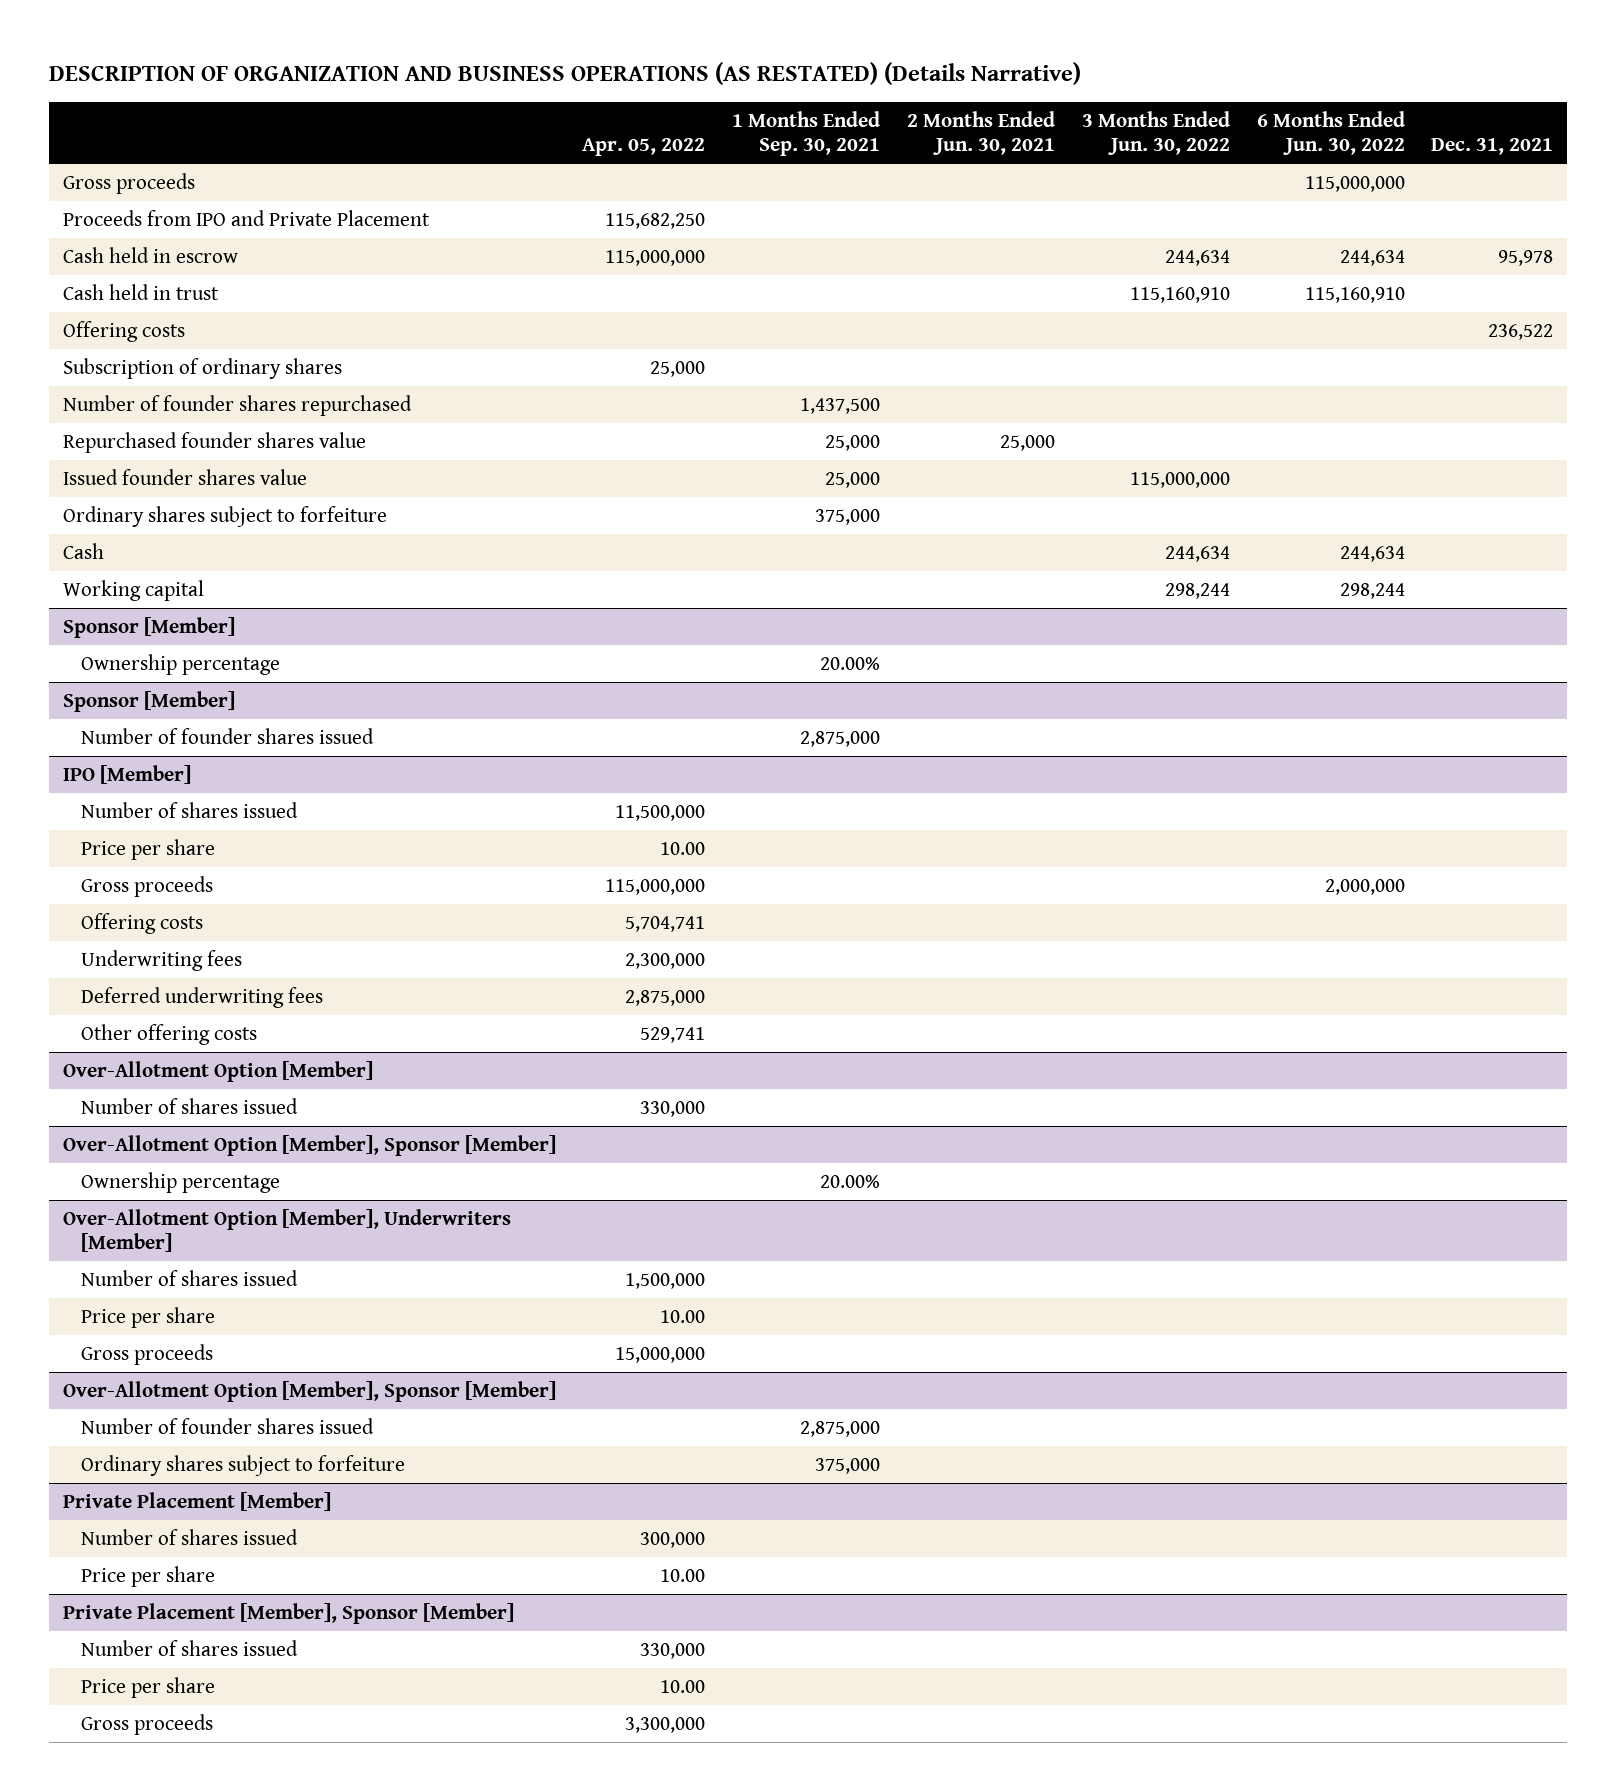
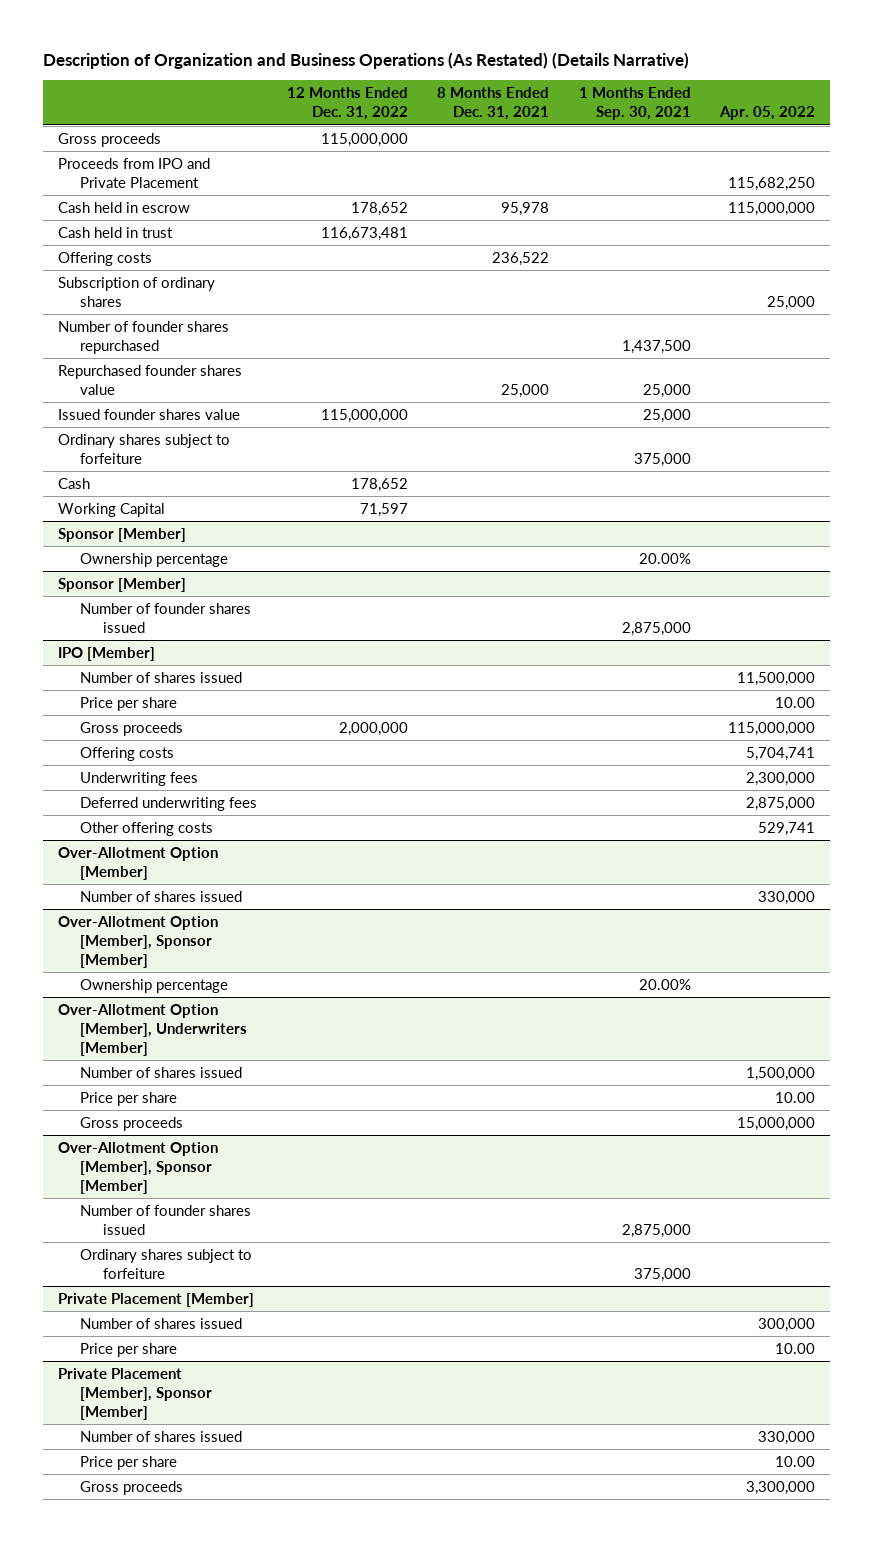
[49,62,1082,86] DESCRIPTION OF ORGANIZATION AND BUSINESS OPERATIONS (AS RESTATED) (Details Narrative) -> [42,51,689,69] Description of Organization and Business Operations (As Restated) (Details Narrative)
[906,111,1055,156] 2 Months Ended Jun. 30, 2021 -> none
[1081,111,1230,156] 3 Months Ended Jun. 30, 2022 -> none
[1256,111,1405,156] 6 Months Ended Jun. 30, 2022 -> none
[1431,138,1554,156] Dec. 31, 2021 -> none
none -> [286,87,408,121] 12 Months Ended Dec. 31, 2022
none -> [437,87,550,121] 8 Months Ended Dec. 31, 2021
[62,580,204,602] Working capital -> [57,502,165,517] Working Capital

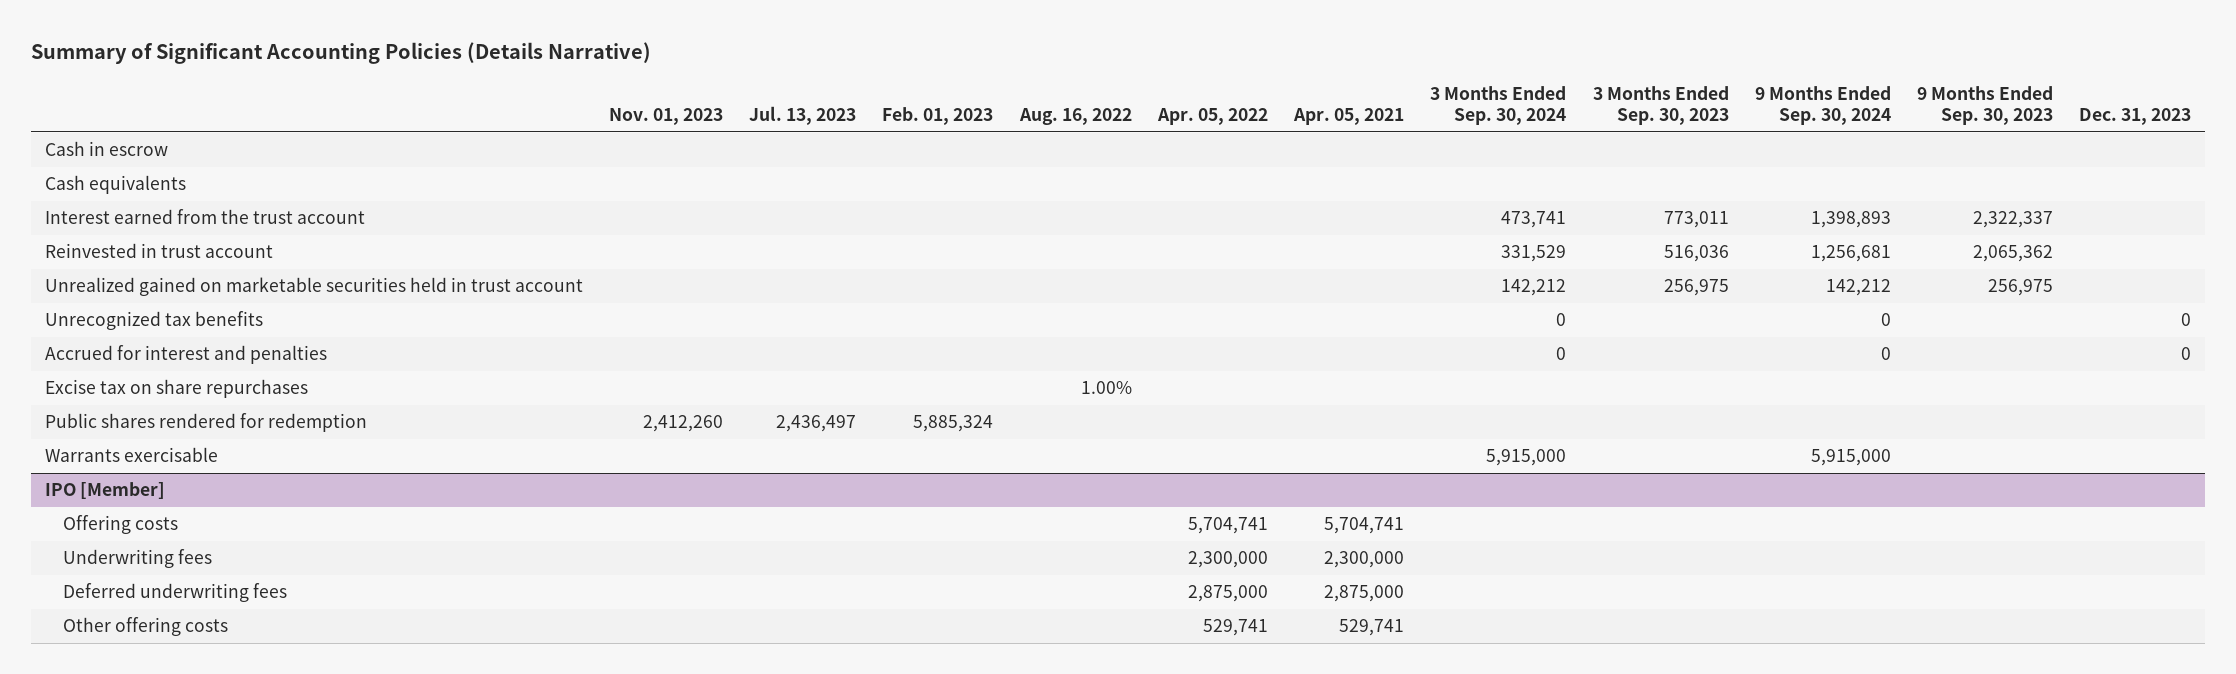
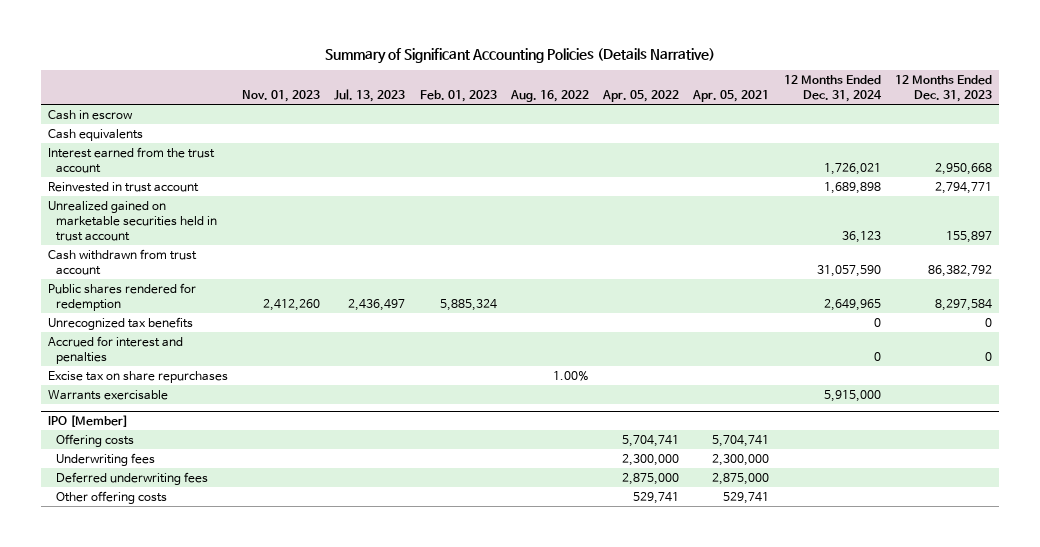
[1430,85,1567,125] 3 Months Ended Sep. 30, 2024 -> none
[1592,85,1729,125] 3 Months Ended Sep. 30, 2023 -> none
[1754,85,1891,125] 9 Months Ended Sep. 30, 2024 -> none
[1917,85,2054,125] 9 Months Ended Sep. 30, 2023 -> none
[2079,107,2192,125] Dec. 31, 2023 -> none
none -> [783,74,882,103] 12 Months Ended Dec. 31, 2024
none -> [894,74,992,103] 12 Months Ended Dec. 31, 2023
none -> [47,248,197,275] Cash withdrawn from trust account
[44,413,367,433] Public shares rendered for redemption -> [47,282,196,311] Public shares rendered for redemption

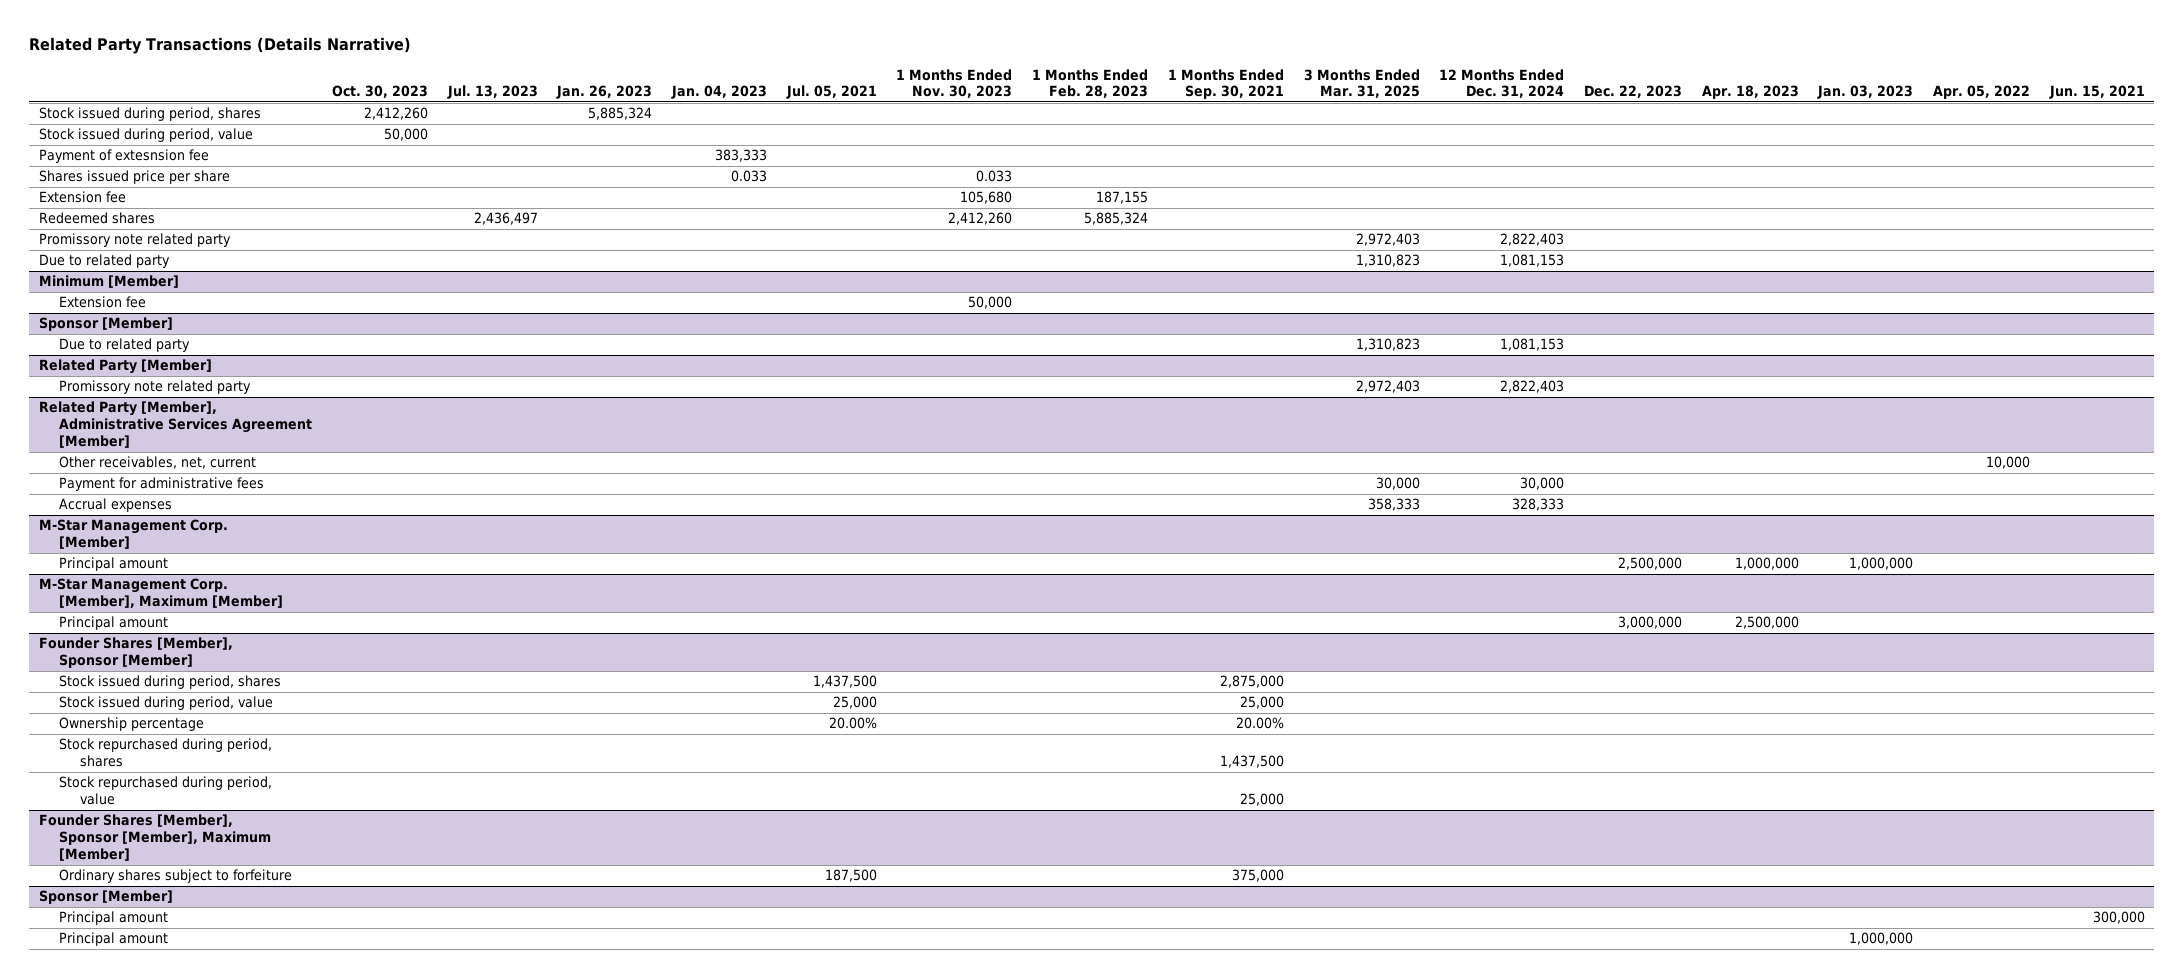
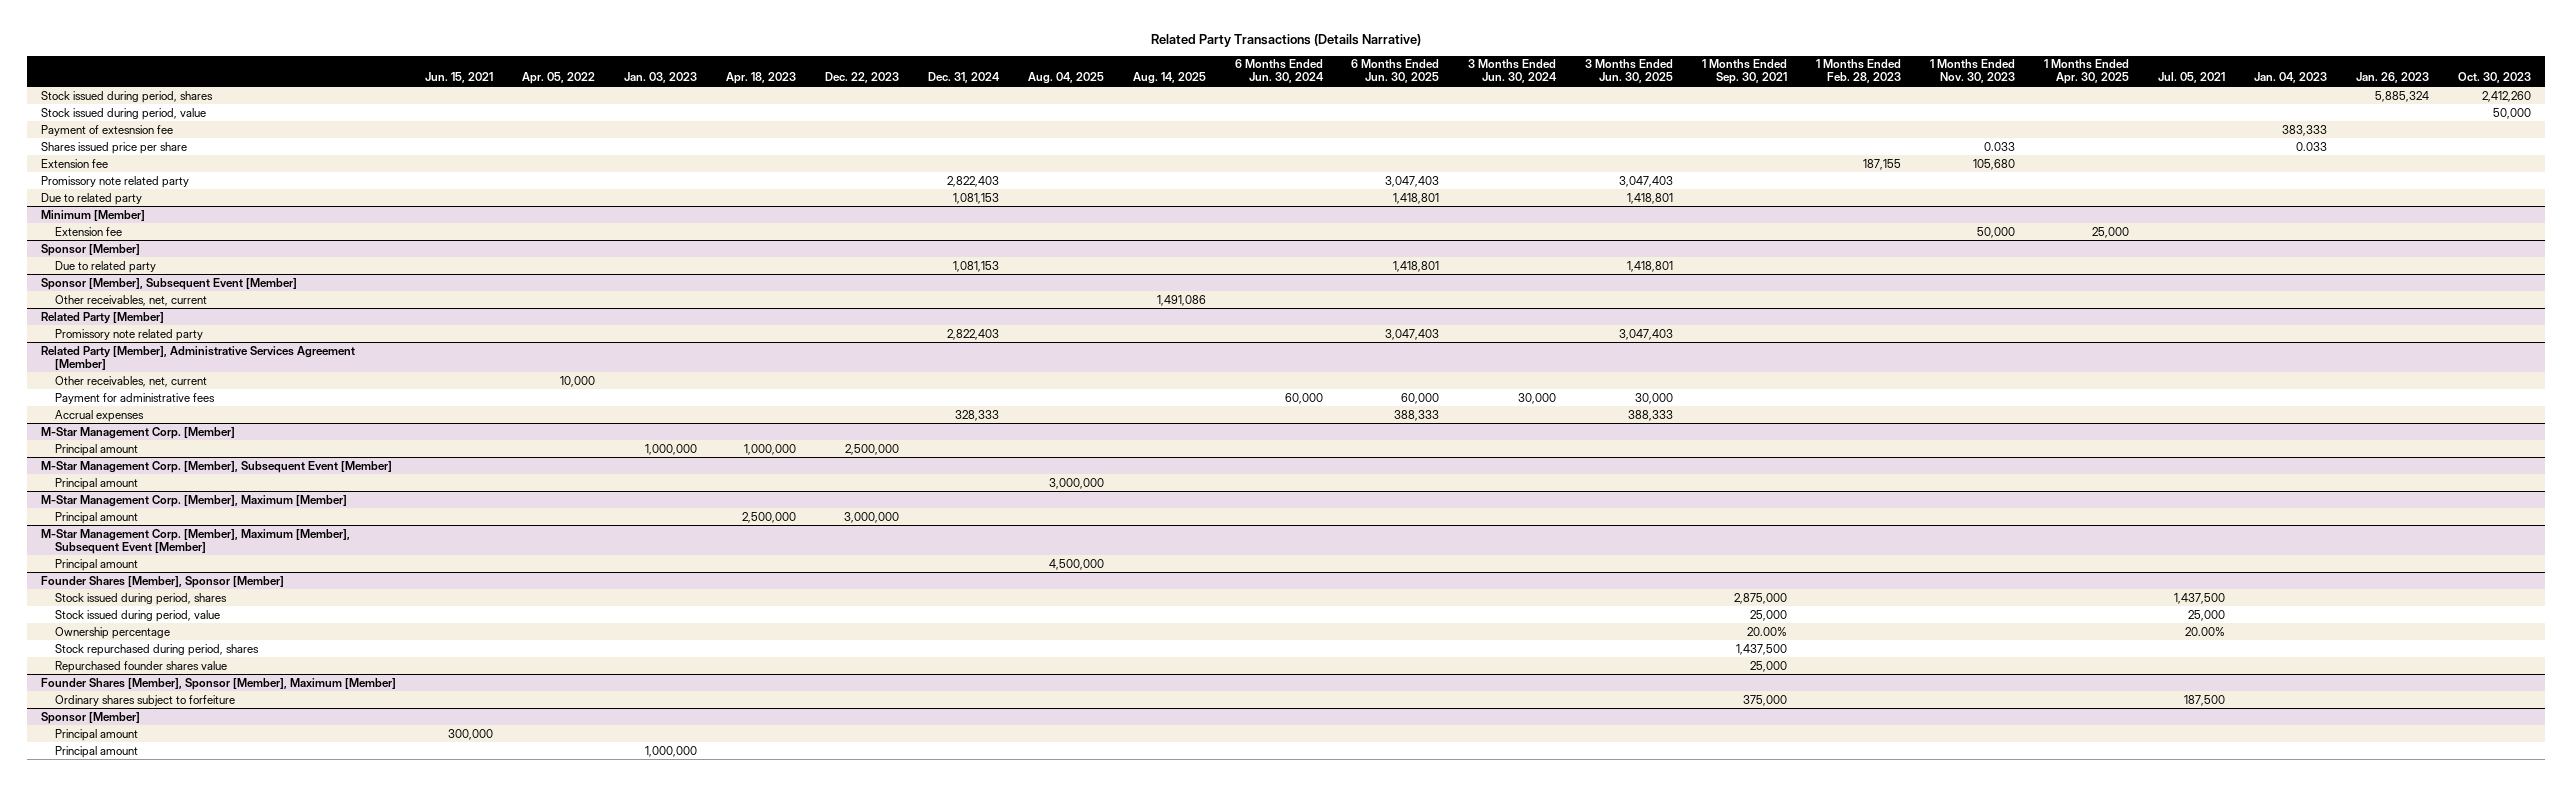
[446,85,538,100] Jul. 13, 2023 -> none
[1303,68,1420,99] 3 Months Ended Mar. 31, 2025 -> none
[1439,68,1565,99] 12 Months Ended Dec. 31, 2024 -> none
none -> [927,72,1000,84] Dec. 31, 2024
none -> [1027,72,1104,85] Aug. 04, 2025
none -> [1132,72,1206,85] Aug. 14, 2025
none -> [1234,59,1324,84] 6 Months Ended Jun. 30, 2024
none -> [1351,59,1440,84] 6 Months Ended Jun. 30, 2025
none -> [1468,59,1558,84] 3 Months Ended Jun. 30, 2024
none -> [1585,59,1674,84] 3 Months Ended Jun. 30, 2025
none -> [2043,59,2129,85] 1 Months Ended Apr. 30, 2025
[38,212,155,225] Redeemed shares -> none
none -> [41,277,298,290] Sponsor [Member], Subsequent Event [Member]
none -> [54,294,207,306] Other receivables, net, current
none -> [41,460,393,473] M-Star Management Corp. [Member], Subsequent Event [Member]
none -> [54,477,138,490] Principal amount
none -> [41,528,351,554] M-Star Management Corp. [Member], Maximum [Member], Subsequent Event [Member]
none -> [54,558,138,571] Principal amount
[59,776,273,806] Stock repurchased during period, value -> [54,660,227,673] Repurchased founder shares value

